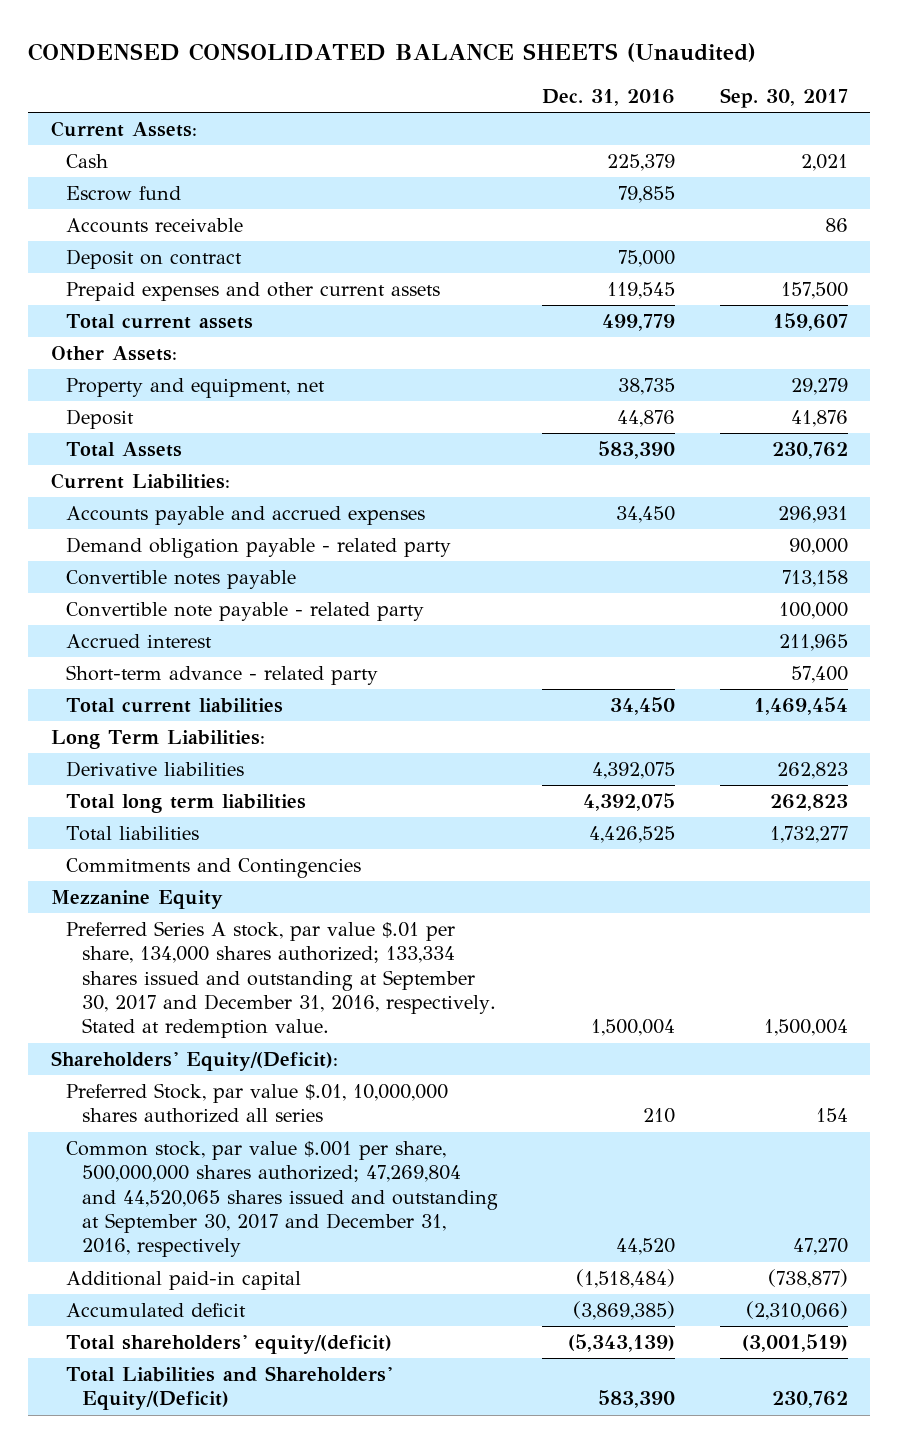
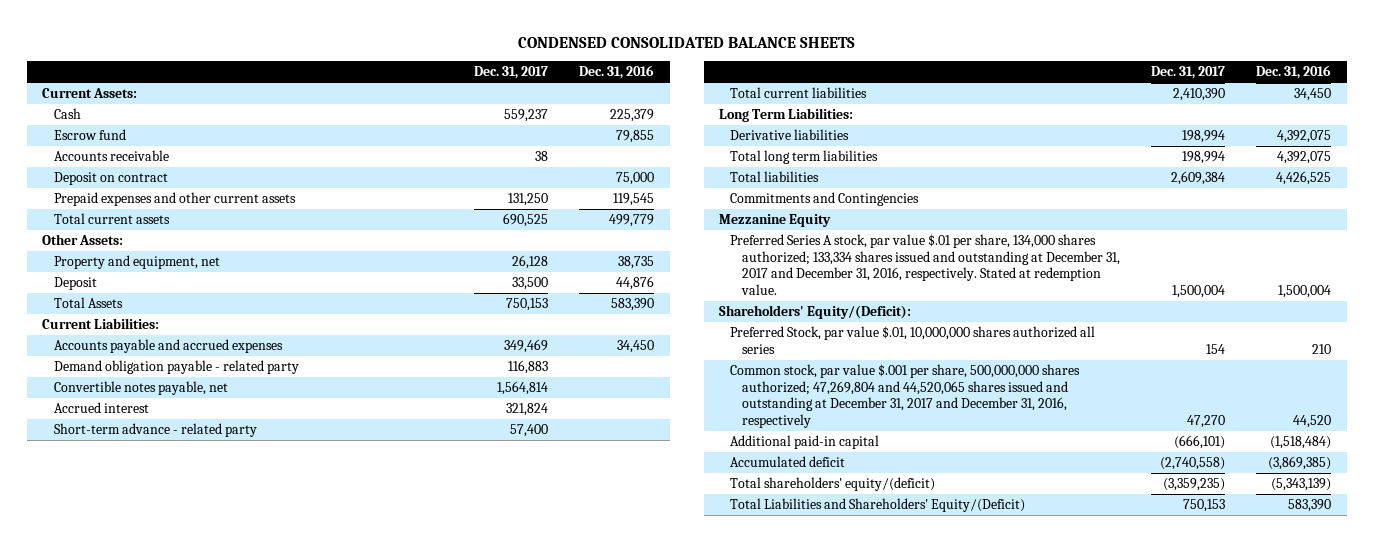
[28,42,757,62] CONDENSED CONSOLIDATED BALANCE SHEETS (Unaudited) -> [517,36,855,48] CONDENSED CONSOLIDATED BALANCE SHEETS
[719,87,848,108] Sep. 30, 2017 -> none
none -> [474,66,549,80] Dec. 31, 2017
[66,602,425,622] Convertible note payable - related party -> none
[66,570,297,590] Convertible notes payable -> [53,381,228,396] Convertible notes payable, net
[66,921,496,1039] Preferred Series A stock, par value $.01 per share, 134,000 shares authorized; 133,334 shares issued and outstanding at September 30, 2017 and December 31, 2016, respectively. Stated at redemption value. -> [730,234,1120,295] Preferred Series A stock, par value $.01 per share, 134,000 shares authorized; 133,334 shares issued and outstanding at December 31, 2017 and December 31, 2016, respectively. Stated at redemption value.
[66,1141,498,1258] Common stock, par value $.001 per share, 500,000,000 shares authorized; 47,269,804 and 44,520,065 shares issued and outstanding at September 30, 2017 and December 31, 2016, respectively -> [730,364,1081,428] Common stock, par value $.001 per share, 500,000,000 shares authorized; 47,269,804 and 44,520,065 shares issued and outstanding at December 31, 2017 and December 31, 2016, respectively

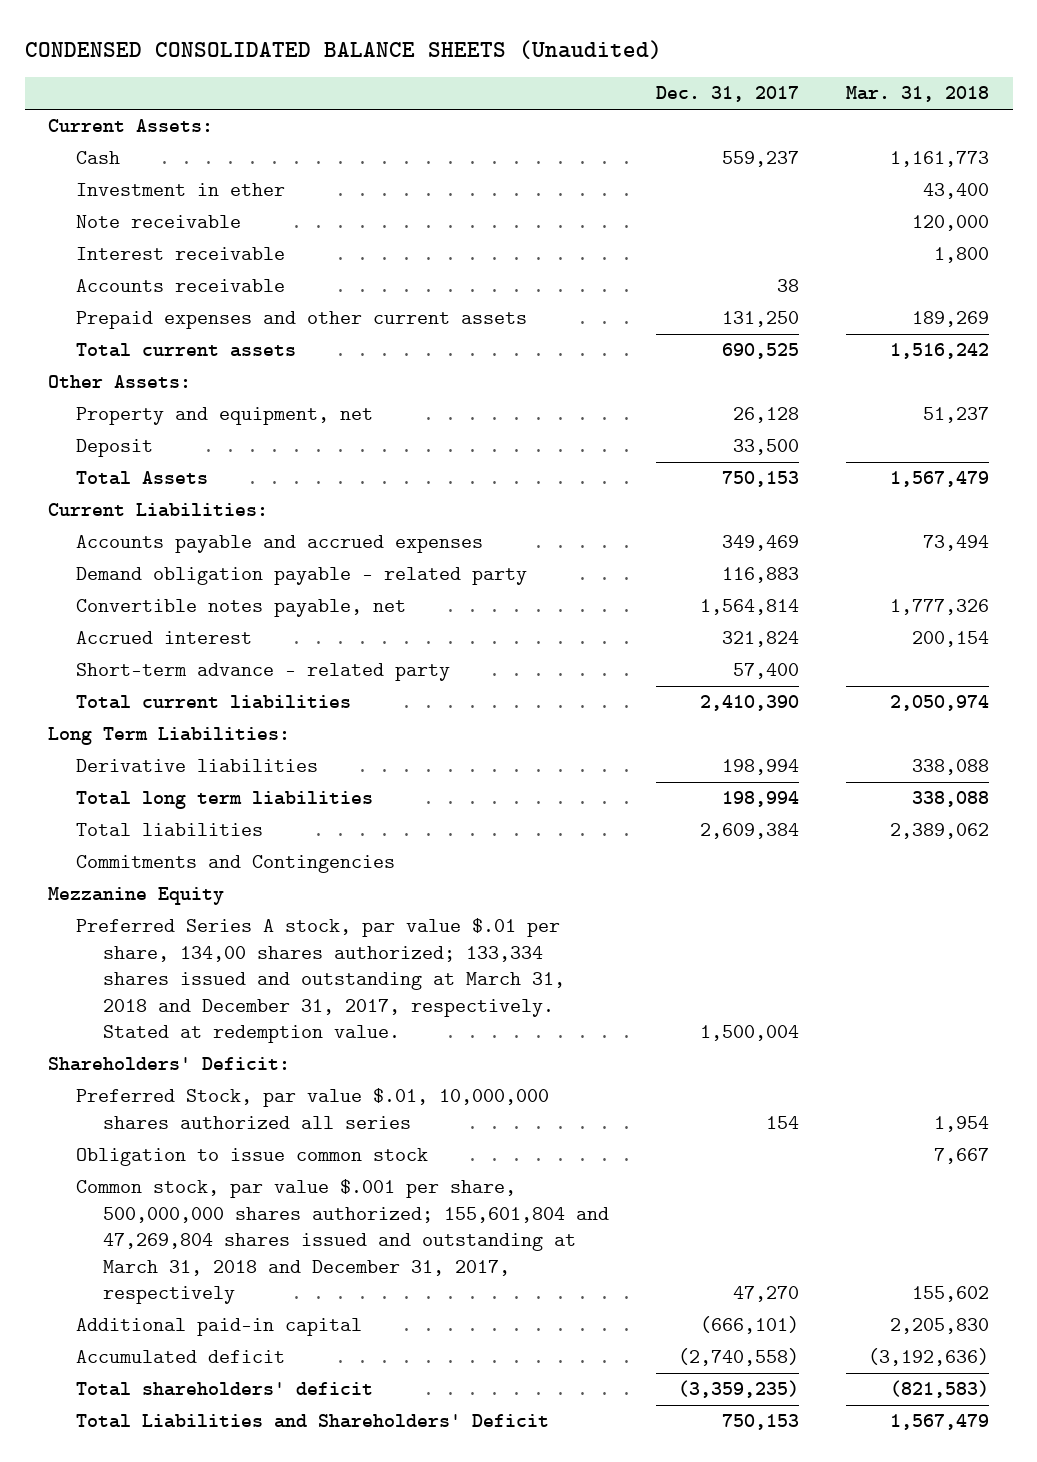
[517,36,855,48] CONDENSED CONSOLIDATED BALANCE SHEETS -> [24,39,662,59] CONDENSED CONSOLIDATED BALANCE SHEETS (Unaudited)
[579,65,655,80] Dec. 31, 2016 -> none
none -> [846,86,990,103] Mar. 31, 2018
[53,129,126,141] Escrow fund -> none
none -> [75,183,285,197] Investment in ether
none -> [75,215,241,229] Note receivable
none -> [75,247,285,261] Interest receivable
[53,172,168,186] Deposit on contract -> none
[730,234,1120,295] Preferred Series A stock, par value $.01 per share, 134,000 shares authorized; 133,334 shares issued and outstanding at December 31, 2017 and December 31, 2016, respectively. Stated at redemption value. -> [75,918,565,1044] Preferred Series A stock, par value $.01 per share, 134,00 shares authorized; 133,334 shares issued and outstanding at March 31, 2018 and December 31, 2017, respectively. Stated at redemption value.
[719,305,912,320] Shareholders' Equity/(Deficit): -> [48,1057,291,1072] Shareholders' Deficit:
none -> [75,1148,428,1167] Obligation to issue common stock
[730,364,1081,428] Common stock, par value $.001 per share, 500,000,000 shares authorized; 47,269,804 and 44,520,065 shares issued and outstanding at December 31, 2017 and December 31, 2016, respectively -> [75,1179,609,1305] Common stock, par value $.001 per share, 500,000,000 shares authorized; 155,601,804 and 47,269,804 shares issued and outstanding at March 31, 2018 and December 31, 2017, respectively
[730,477,936,492] Total shareholders' equity/(deficit) -> [75,1382,373,1397] Total shareholders' deficit
[730,498,1026,513] Total Liabilities and Shareholders' Equity/(Deficit) -> [75,1414,549,1429] Total Liabilities and Shareholders' Deficit

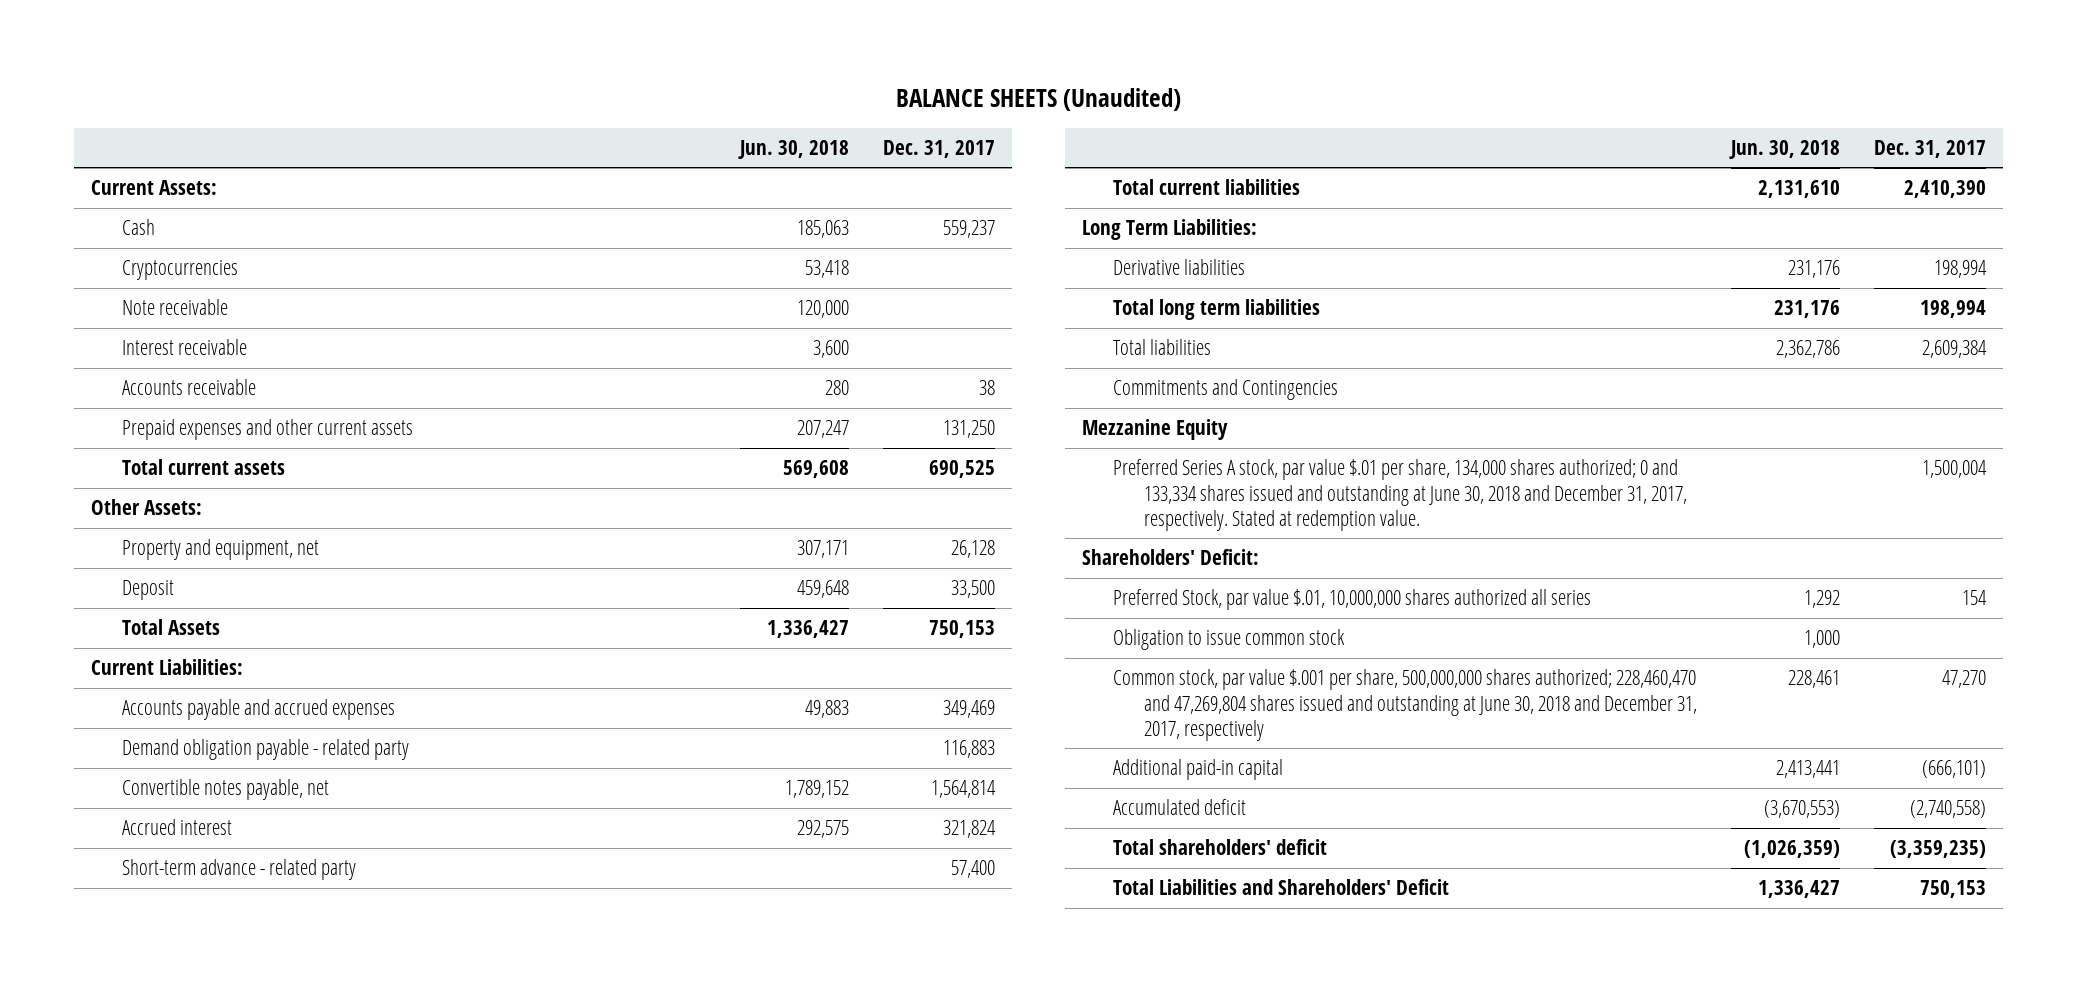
[24,39,662,59] CONDENSED CONSOLIDATED BALANCE SHEETS (Unaudited) -> [895,87,1181,111] BALANCE SHEETS (Unaudited)
[846,86,990,103] Mar. 31, 2018 -> none
none -> [737,140,849,160] Jun. 30, 2018
[75,183,285,197] Investment in ether -> [121,260,238,281] Cryptocurrencies
[75,918,565,1044] Preferred Series A stock, par value $.01 per share, 134,00 shares authorized; 133,334 shares issued and outstanding at March 31, 2018 and December 31, 2017, respectively. Stated at redemption value. -> [1112,459,1687,531] Preferred Series A stock, par value $.01 per share, 134,000 shares authorized; 0 and 133,334 shares issued and outstanding at June 30, 2018 and December 31, 2017, respectively. Stated at redemption value.
[75,1179,609,1305] Common stock, par value $.001 per share, 500,000,000 shares authorized; 155,601,804 and 47,269,804 shares issued and outstanding at March 31, 2018 and December 31, 2017, respectively -> [1112,669,1697,741] Common stock, par value $.001 per share, 500,000,000 shares authorized; 228,460,470 and 47,269,804 shares issued and outstanding at June 30, 2018 and December 31, 2017, respectively

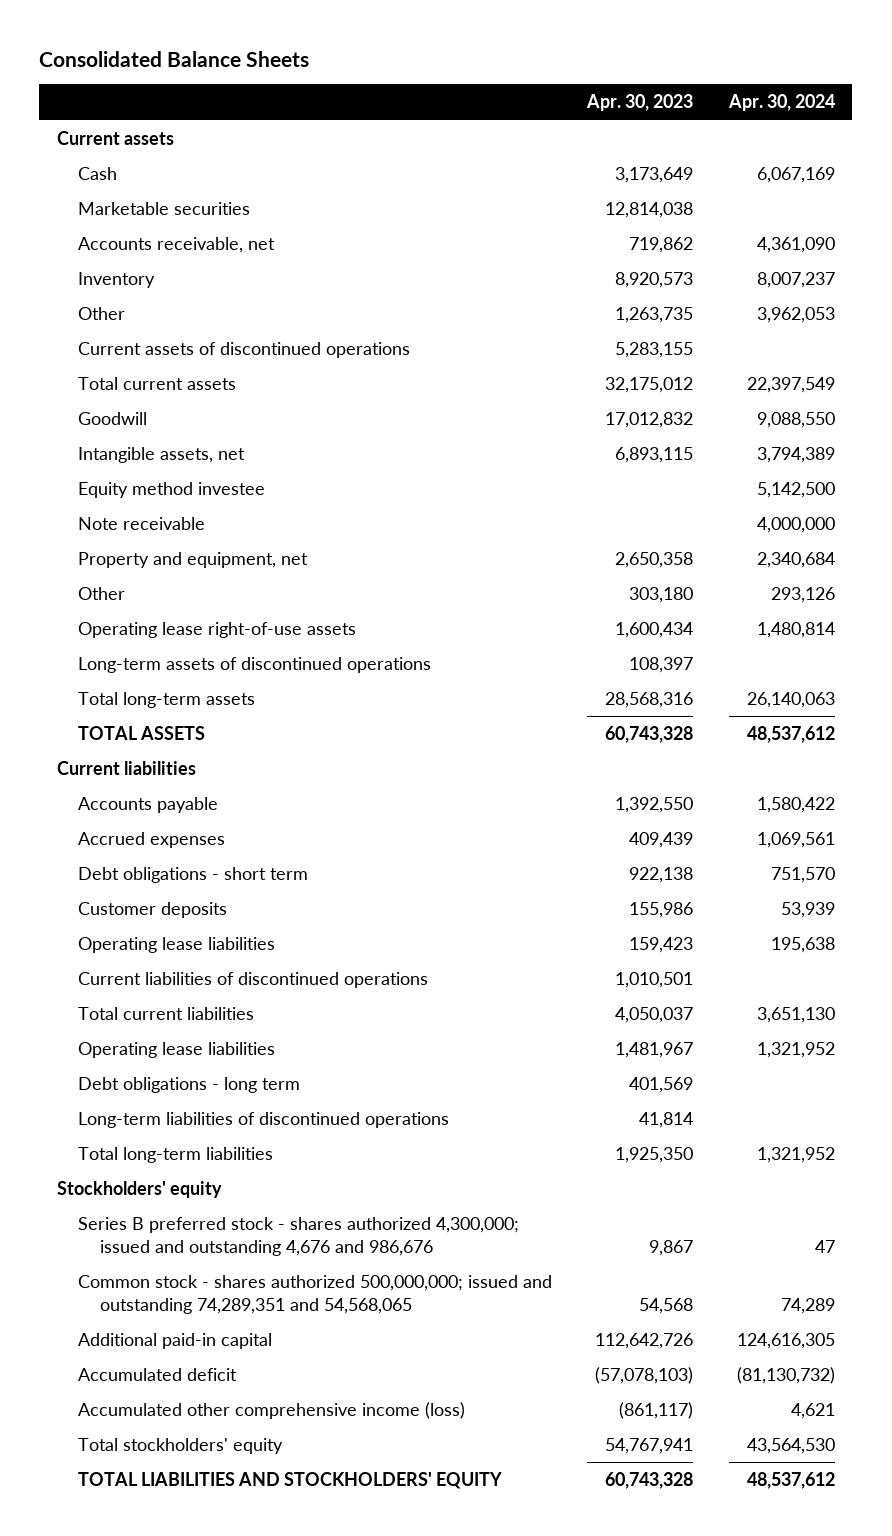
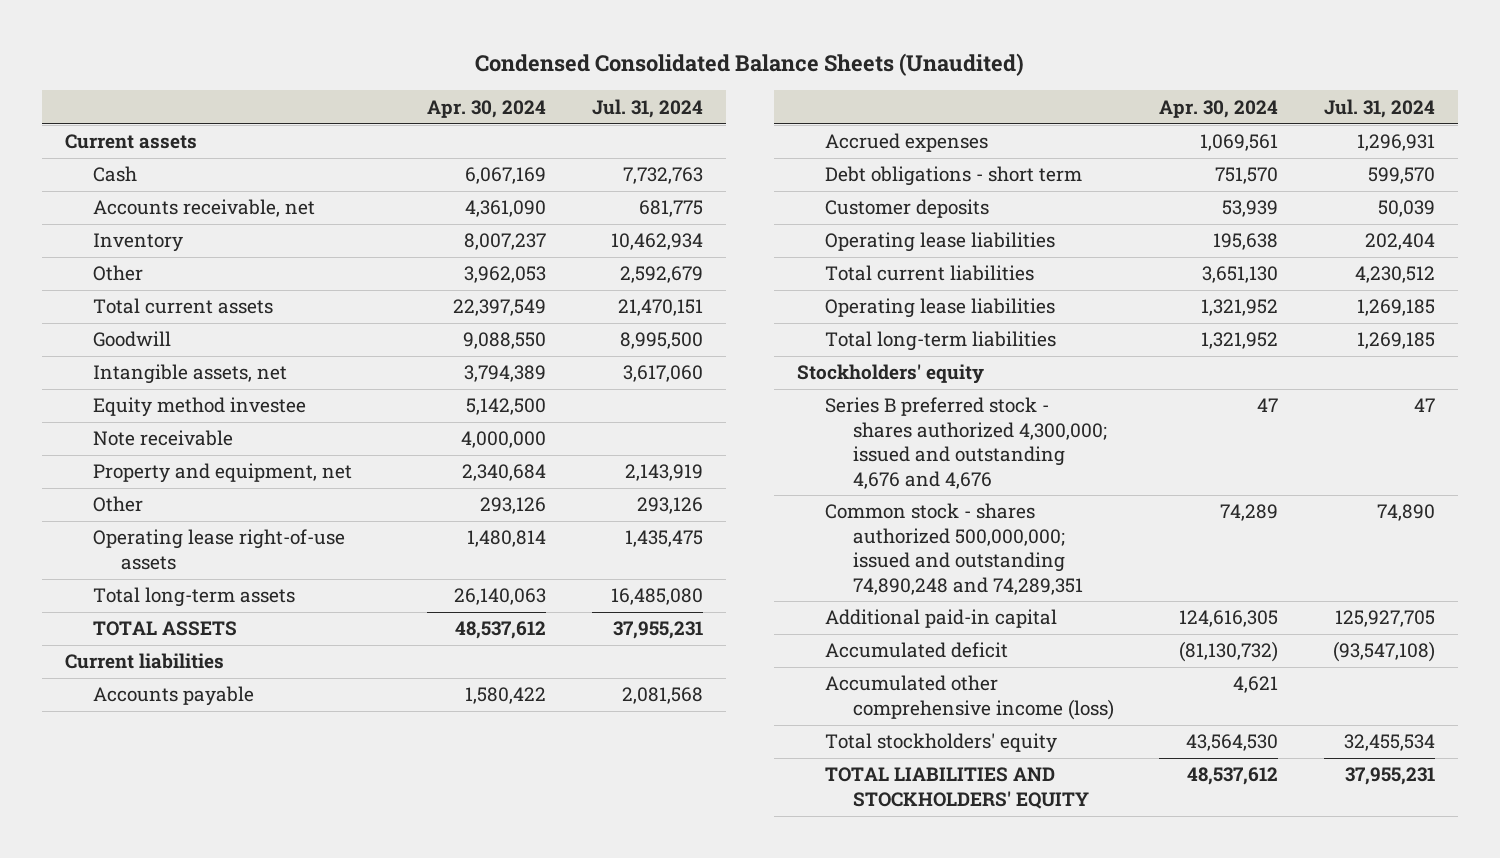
[39,50,310,67] Consolidated Balance Sheets -> [474,53,1024,77] Condensed Consolidated Balance Sheets (Unaudited)
[586,94,694,112] Apr. 30, 2023 -> none
none -> [592,98,704,118] Jul. 31, 2024
[78,202,251,216] Marketable securities -> none
[78,342,411,359] Current assets of discontinued operations -> none
[78,657,432,674] Long-term assets of discontinued operations -> none
[78,972,429,989] Current liabilities of discontinued operations -> none
[78,1077,301,1094] Debt obligations - long term -> none
[78,1112,450,1129] Long-term liabilities of discontinued operations -> none
[78,1217,520,1256] Series B preferred stock - shares authorized 4,300,000; issued and outstanding 4,676 and 986,676 -> [824,397,1107,489] Series B preferred stock - shares authorized 4,300,000; issued and outstanding 4,676 and 4,676
[78,1275,553,1314] Common stock - shares authorized 500,000,000; issued and outstanding 74,289,351 and 54,568,065 -> [824,503,1083,595] Common stock - shares authorized 500,000,000; issued and outstanding 74,890,248 and 74,289,351

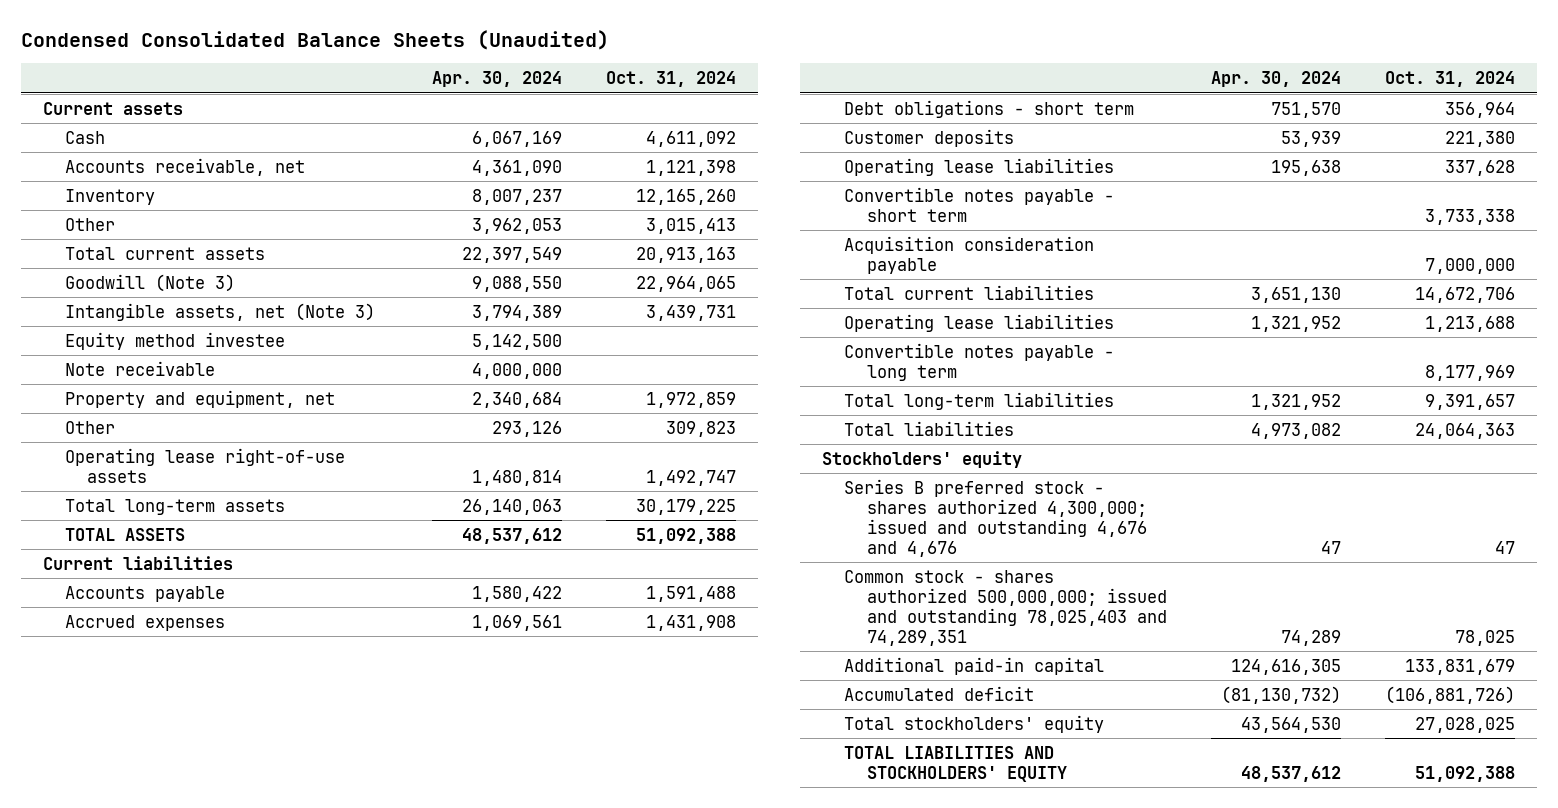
[592,98,704,118] Jul. 31, 2024 -> none
none -> [605,71,736,88] Oct. 31, 2024
[92,331,171,348] Goodwill -> [65,273,236,292] Goodwill (Note 3)
[92,364,287,385] Intangible assets, net -> [65,302,376,321] Intangible assets, net (Note 3)
none -> [844,186,1115,222] Convertible notes payable - short term
none -> [844,235,1095,274] Acquisition consideration payable
none -> [844,342,1115,381] Convertible notes payable - long term
none -> [844,420,1015,436] Total liabilities
[824,503,1083,595] Common stock - shares authorized 500,000,000; issued and outstanding 74,890,248 and 74,289,351 -> [844,569,1167,646] Common stock - shares authorized 500,000,000; issued and outstanding 78,025,403 and 74,289,351
[824,675,1114,720] Accumulated other comprehensive income (loss) -> none

